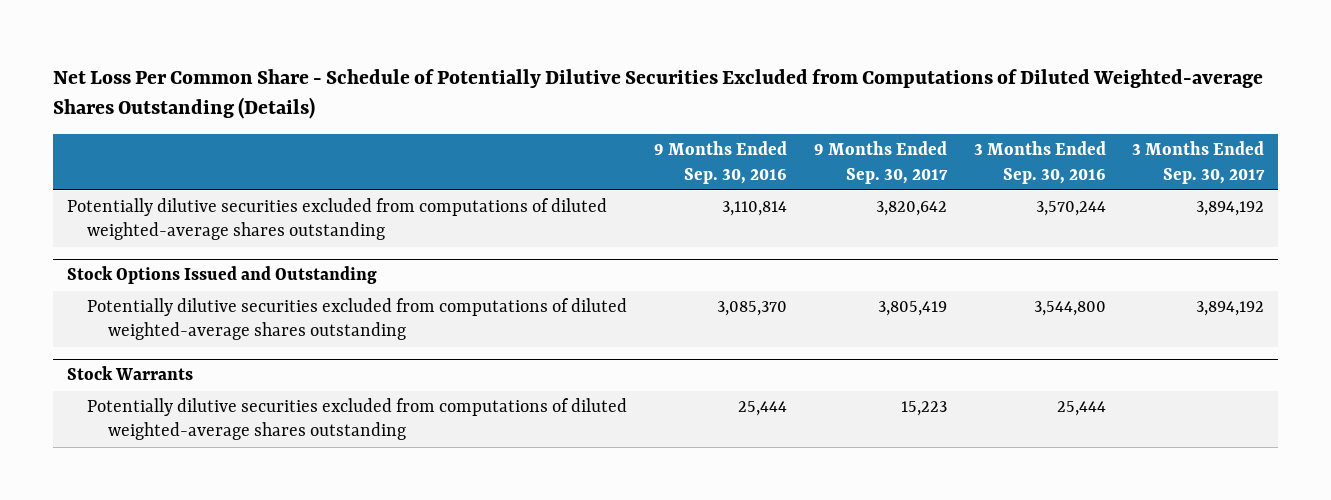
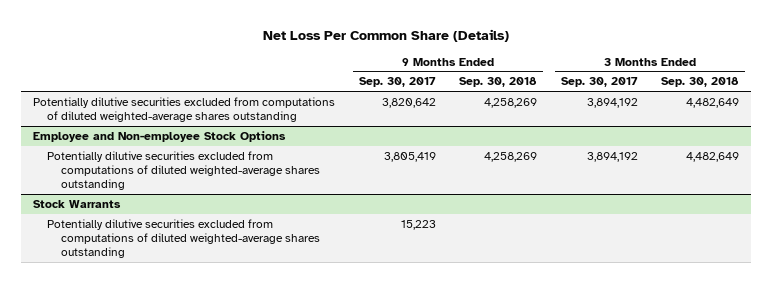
[53,68,1264,120] Net Loss Per Common Share - Schedule of Potentially Dilutive Securities Excluded from Computations of Diluted Weighted-average Shares Outstanding (Details) -> [263,28,510,42] Net Loss Per Common Share (Details)
[653,141,787,184] 9 Months Ended Sep. 30, 2016 -> none
[973,141,1106,184] 3 Months Ended Sep. 30, 2016 -> none
none -> [459,77,538,88] Sep. 30, 2018
none -> [661,77,740,88] Sep. 30, 2018
[66,266,377,285] Stock Options Issued and Outstanding -> [33,131,287,143] Employee and Non-employee Stock Options

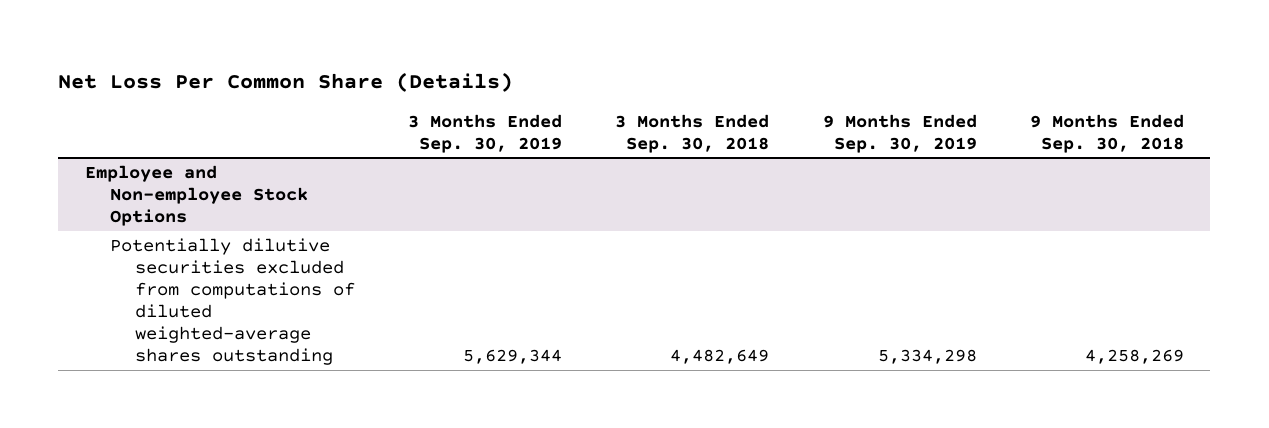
[358,77,436,88] Sep. 30, 2017 -> none
[560,77,638,88] Sep. 30, 2017 -> none
none -> [407,113,562,153] 3 Months Ended Sep. 30, 2019
none -> [822,113,977,153] 9 Months Ended Sep. 30, 2019
[33,97,336,122] Potentially dilutive securities excluded from computations of diluted weighted-average shares outstanding -> none
[33,200,122,209] Stock Warrants -> none
[46,219,320,258] Potentially dilutive securities excluded from computations of diluted weighted-average shares outstanding -> none

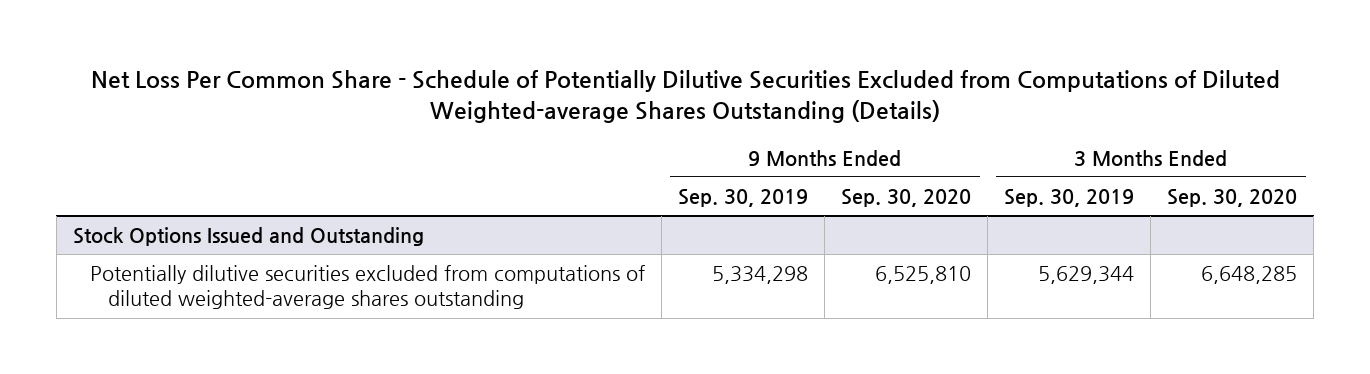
[58,71,514,92] Net Loss Per Common Share (Details) -> [90,70,1280,124] Net Loss Per Common Share - Schedule of Potentially Dilutive Securities Excluded from Computations of Diluted Weighted-average Shares Outstanding (Details)
[615,113,770,153] 3 Months Ended Sep. 30, 2018 -> none
[1029,113,1184,153] 9 Months Ended Sep. 30, 2018 -> none
none -> [841,189,972,208] Sep. 30, 2020
none -> [1167,189,1298,208] Sep. 30, 2020
[84,164,308,227] Employee and Non-employee Stock Options -> [72,227,424,247] Stock Options Issued and Outstanding

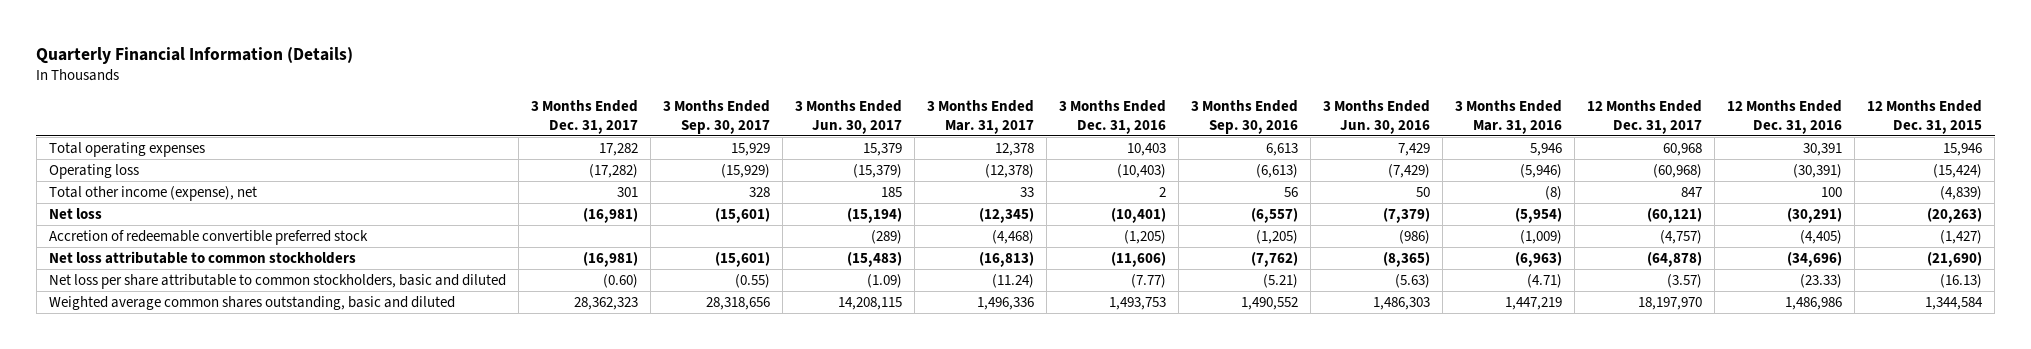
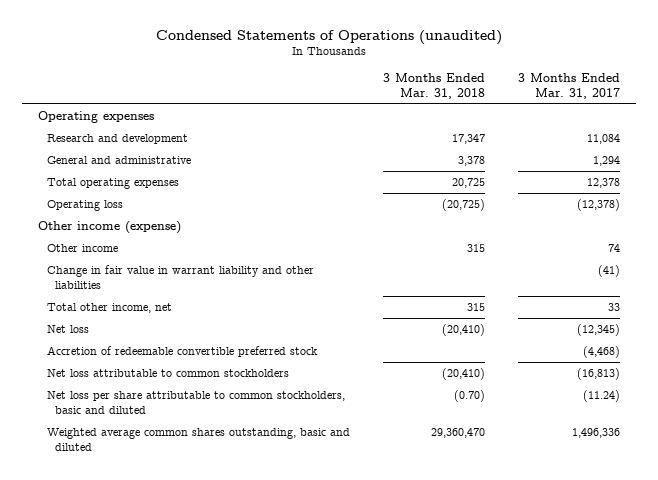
[36,46,354,64] Quarterly Financial Information (Details) -> [155,29,502,45] Condensed Statements of Operations (unaudited)
[530,100,638,134] 3 Months Ended Dec. 31, 2017 -> none
[662,100,770,134] 3 Months Ended Sep. 30, 2017 -> none
[794,100,902,134] 3 Months Ended Jun. 30, 2017 -> none
[1058,100,1166,134] 3 Months Ended Dec. 31, 2016 -> none
[1191,100,1299,134] 3 Months Ended Sep. 30, 2016 -> none
[1323,100,1431,134] 3 Months Ended Jun. 30, 2016 -> none
[1455,100,1563,134] 3 Months Ended Mar. 31, 2016 -> none
[1587,100,1703,134] 12 Months Ended Dec. 31, 2017 -> none
[1727,100,1843,134] 12 Months Ended Dec. 31, 2016 -> none
[1867,100,1983,134] 12 Months Ended Dec. 31, 2015 -> none
none -> [382,73,485,99] 3 Months Ended Mar. 31, 2018
none -> [38,110,155,123] Operating expenses
none -> [46,133,188,144] Research and development
none -> [46,155,191,164] General and administrative
none -> [38,220,182,234] Other income (expense)
none -> [46,243,118,252] Other income
none -> [46,264,314,289] Change in fair value in warrant liability and other liabilities
[48,186,257,202] Total other income (expense), net -> [46,302,172,313] Total other income, net

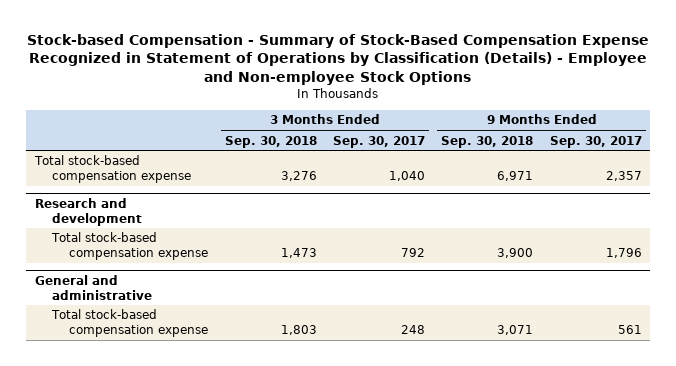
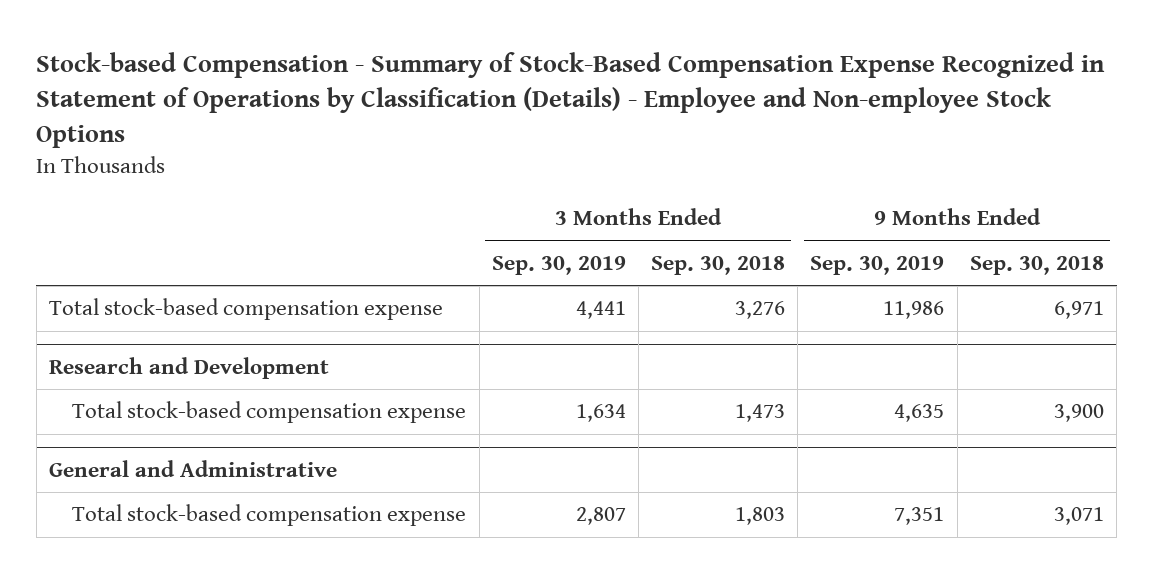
[333,135,426,148] Sep. 30, 2017 -> none
[549,135,642,148] Sep. 30, 2017 -> none
none -> [491,255,626,275] Sep. 30, 2019
none -> [810,255,945,275] Sep. 30, 2019
[34,197,142,226] Research and development -> [49,357,330,380] Research and Development
[34,274,152,300] General and administrative -> [49,460,338,478] General and Administrative

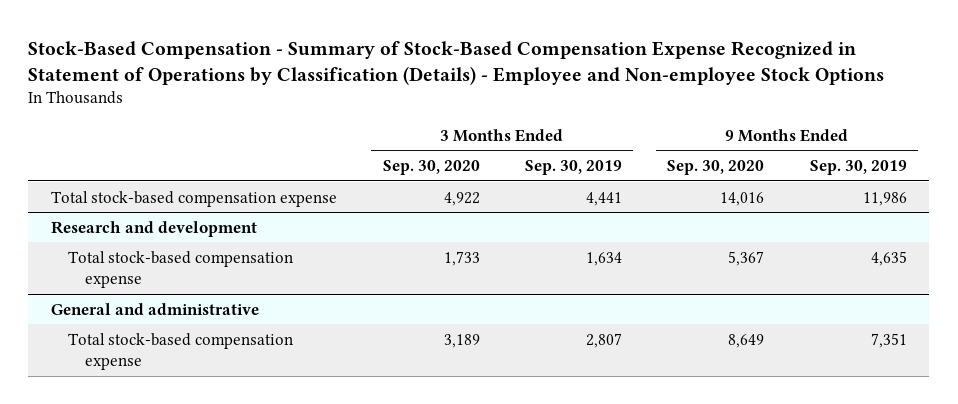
[36,51,1106,149] Stock-based Compensation - Summary of Stock-Based Compensation Expense Recognized in Statement of Operations by Classification (Details) - Employee and Non-employee Stock Options -> [28,40,885,85] Stock-Based Compensation - Summary of Stock-Based Compensation Expense Recognized in Statement of Operations by Classification (Details) - Employee and Non-employee Stock Options
[651,255,786,275] Sep. 30, 2018 -> none
[969,255,1104,275] Sep. 30, 2018 -> none
none -> [382,159,480,175] Sep. 30, 2020
none -> [667,159,765,175] Sep. 30, 2020
[49,357,330,380] Research and Development -> [51,220,258,237] Research and development
[49,460,338,478] General and Administrative -> [51,302,260,315] General and administrative

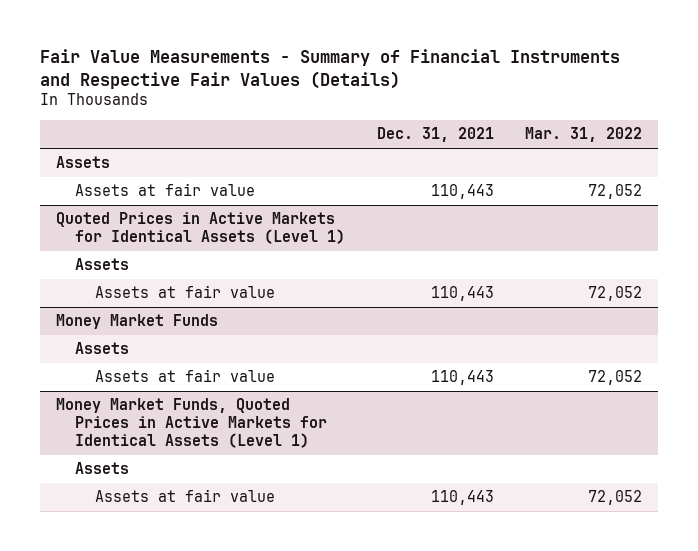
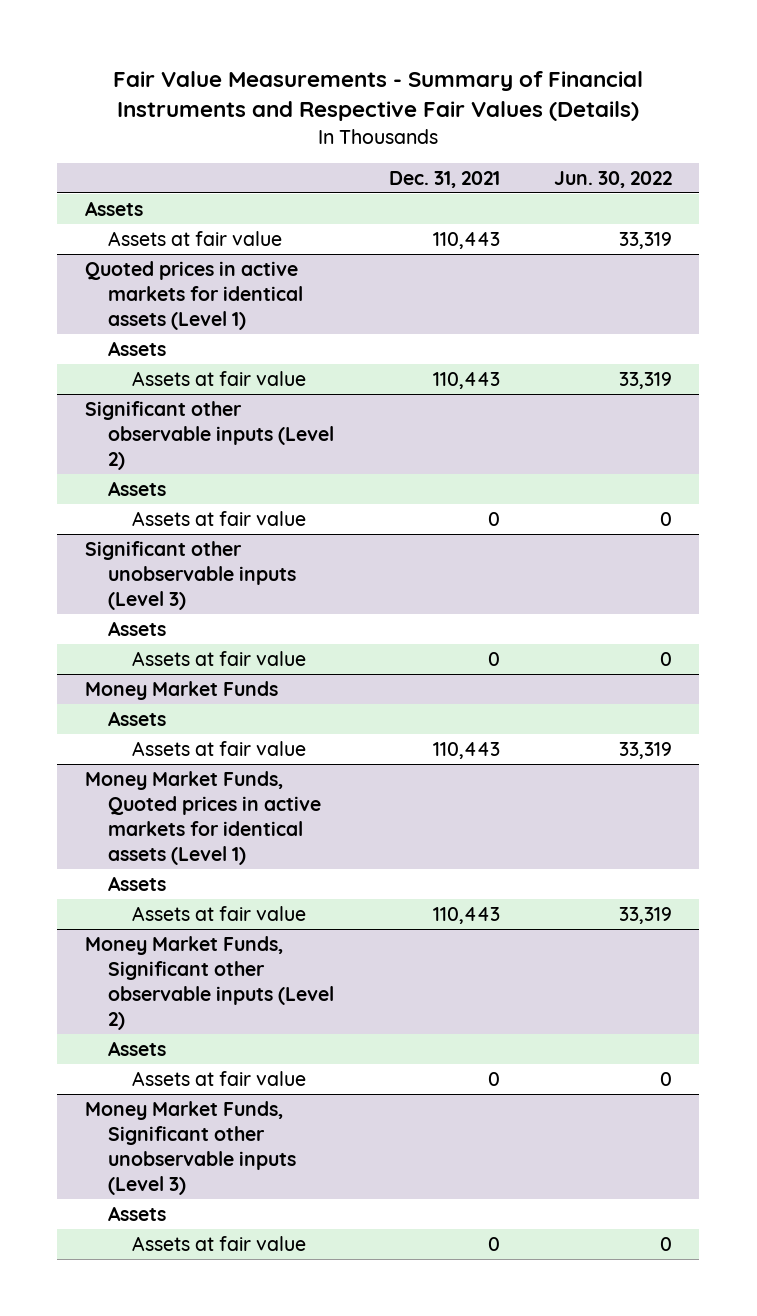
[525,127,643,143] Mar. 31, 2022 -> none
none -> [554,170,673,188] Jun. 30, 2022
[55,212,346,245] Quoted Prices in Active Markets for Identical Assets (Level 1) -> [84,260,304,330] Quoted prices in active markets for identical assets (Level 1)
none -> [84,400,335,470] Significant other observable inputs (Level 2)
none -> [108,480,167,496] Assets
none -> [132,510,307,526] Assets at fair value
none -> [84,540,297,610] Significant other unobservable inputs (Level 3)
none -> [108,620,167,636] Assets
none -> [132,650,307,666] Assets at fair value
[55,398,328,449] Money Market Funds, Quoted Prices in Active Markets for Identical Assets (Level 1) -> [84,770,322,866] Money Market Funds, Quoted prices in active markets for identical assets (Level 1)
none -> [84,935,335,1031] Money Market Funds, Significant other observable inputs (Level 2)
none -> [108,1040,167,1056] Assets
none -> [132,1070,307,1086] Assets at fair value
none -> [84,1100,297,1196] Money Market Funds, Significant other unobservable inputs (Level 3)
none -> [108,1205,167,1221] Assets
none -> [132,1235,307,1251] Assets at fair value

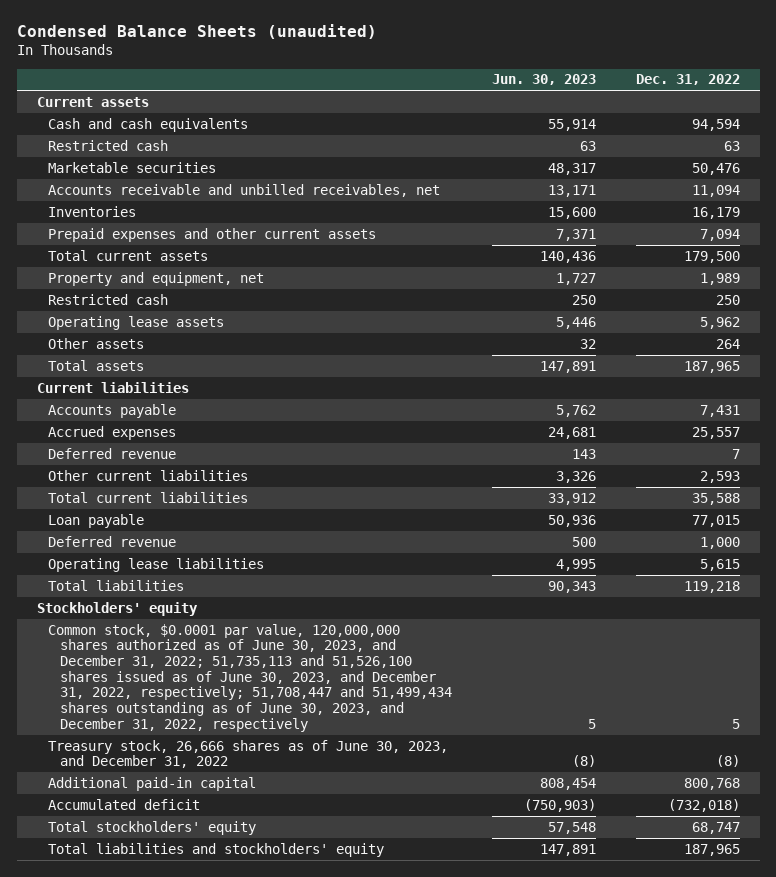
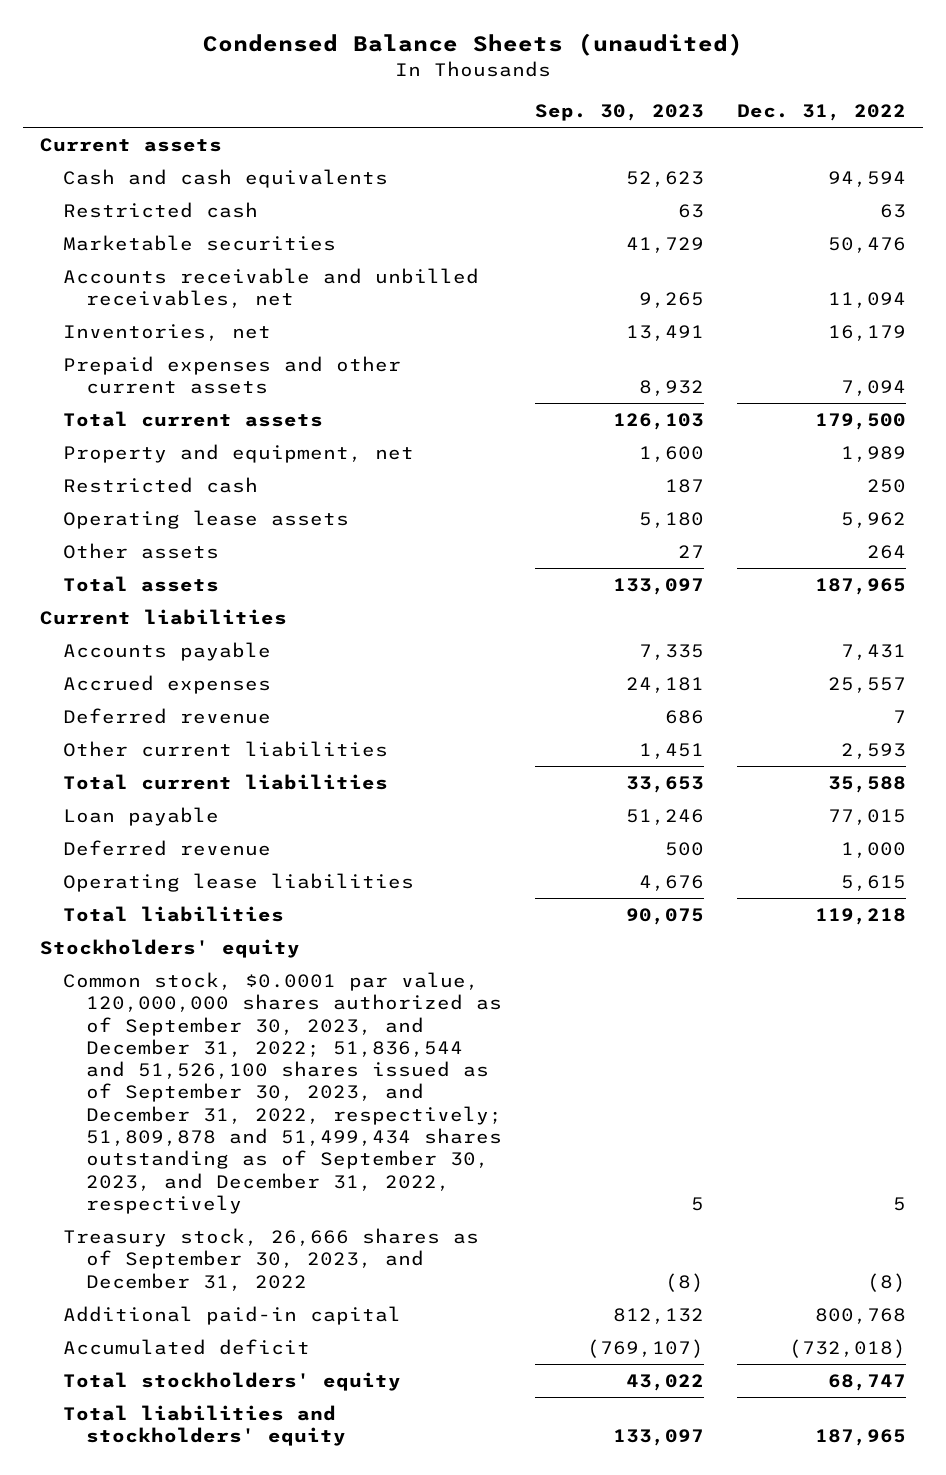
[491,74,596,86] Jun. 30, 2023 -> none
none -> [534,103,704,121] Sep. 30, 2023
[48,205,137,217] Inventories -> [62,323,271,341] Inventories, net
[48,623,453,732] Common stock, $0.0001 par value, 120,000,000 shares authorized as of June 30, 2023, and December 31, 2022; 51,735,113 and 51,526,100 shares issued as of June 30, 2023, and December 31, 2022, respectively; 51,708,447 and 51,499,434 shares outstanding as of June 30, 2023, and December 31, 2022, respectively -> [62,971,502,1214] Common stock, $0.0001 par value, 120,000,000 shares authorized as of September 30, 2023, and December 31, 2022; 51,836,544 and 51,526,100 shares issued as of September 30, 2023, and December 31, 2022, respectively; 51,809,878 and 51,499,434 shares outstanding as of September 30, 2023, and December 31, 2022, respectively
[48,739,449,769] Treasury stock, 26,666 shares as of June 30, 2023, and December 31, 2022 -> [62,1227,479,1291] Treasury stock, 26,666 shares as of September 30, 2023, and December 31, 2022

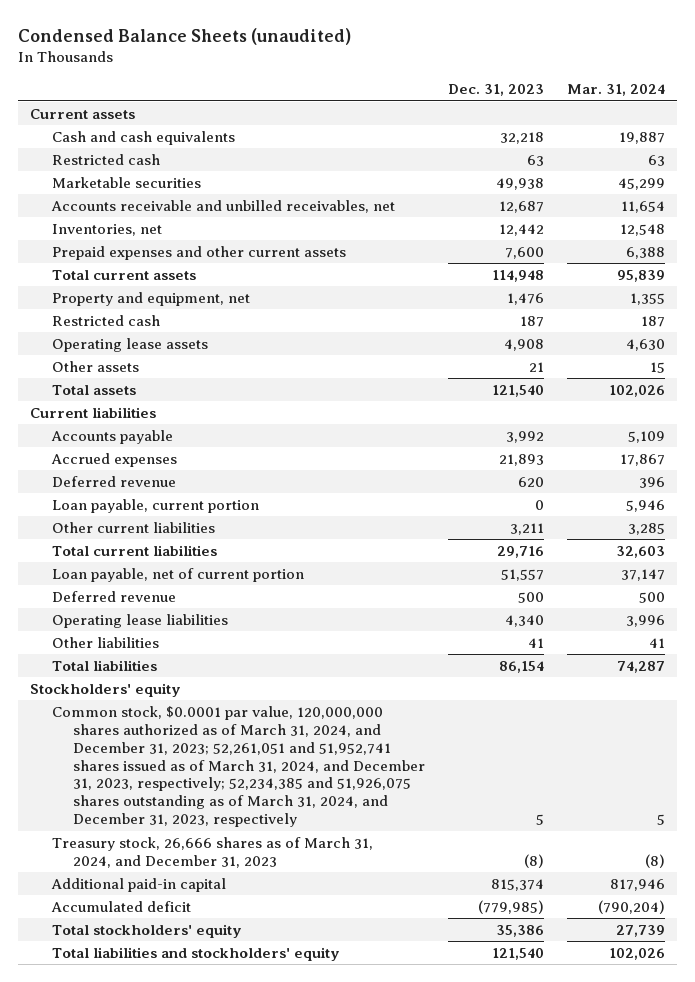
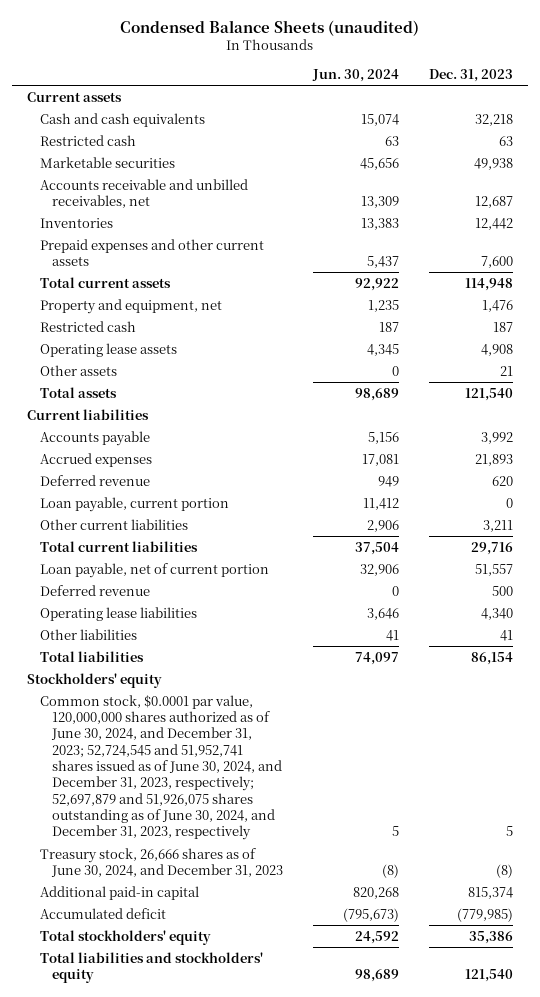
[567,84,666,97] Mar. 31, 2024 -> none
none -> [311,69,399,83] Jun. 30, 2024
[51,223,162,236] Inventories, net -> [39,217,113,228] Inventories
[51,705,426,828] Common stock, $0.0001 par value, 120,000,000 shares authorized as of March 31, 2024, and December 31, 2023; 52,261,051 and 51,952,741 shares issued as of March 31, 2024, and December 31, 2023, respectively; 52,234,385 and 51,926,075 shares outstanding as of March 31, 2024, and December 31, 2023, respectively -> [39,694,282,841] Common stock, $0.0001 par value, 120,000,000 shares authorized as of June 30, 2024, and December 31, 2023; 52,724,545 and 51,952,741 shares issued as of June 30, 2024, and December 31, 2023, respectively; 52,697,879 and 51,926,075 shares outstanding as of June 30, 2024, and December 31, 2023, respectively
[51,836,373,868] Treasury stock, 26,666 shares as of March 31, 2024, and December 31, 2023 -> [39,847,283,878] Treasury stock, 26,666 shares as of June 30, 2024, and December 31, 2023

